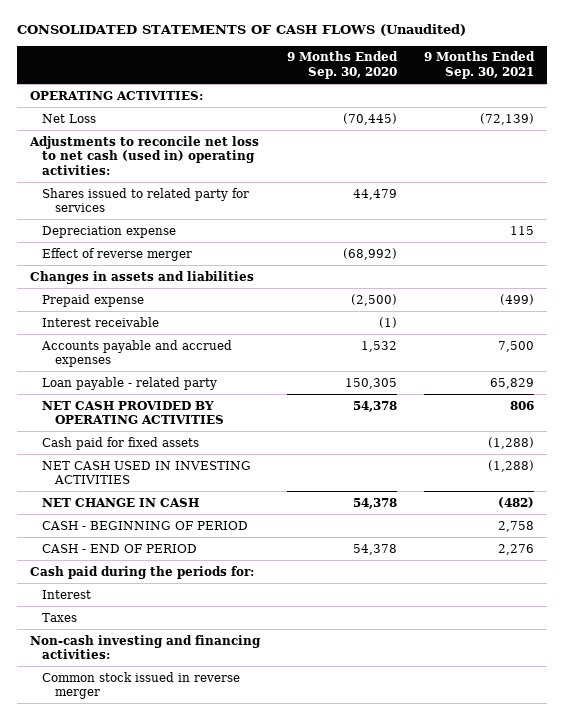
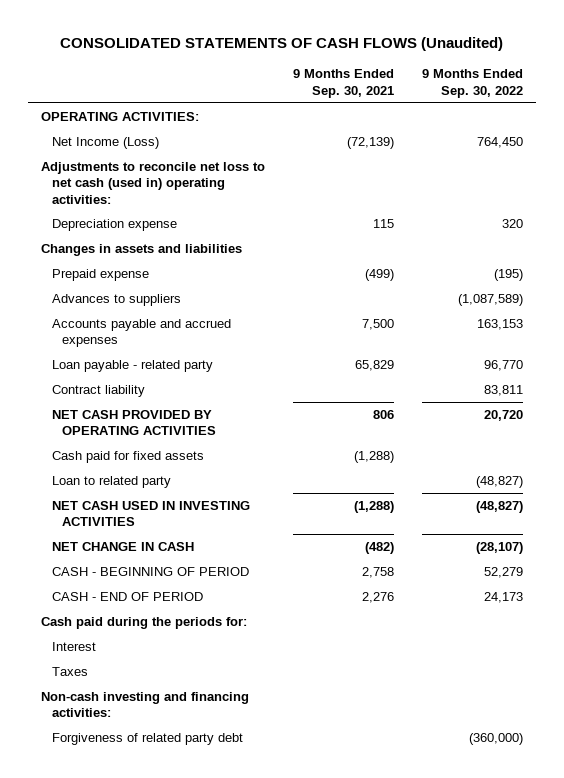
[287,51,399,79] 9 Months Ended Sep. 30, 2020 -> none
none -> [421,69,523,98] 9 Months Ended Sep. 30, 2022
[42,113,97,123] Net Loss -> [51,136,159,149] Net Income (Loss)
[42,187,250,213] Shares issued to related party for services -> none
[42,247,193,261] Effect of reverse merger -> none
[42,316,160,327] Interest receivable -> none
none -> [51,293,181,306] Advances to suppliers
none -> [51,384,145,397] Contract liability
none -> [51,475,171,488] Loan to related party
[42,671,241,700] Common stock issued in reverse merger -> none
none -> [51,732,243,745] Forgiveness of related party debt

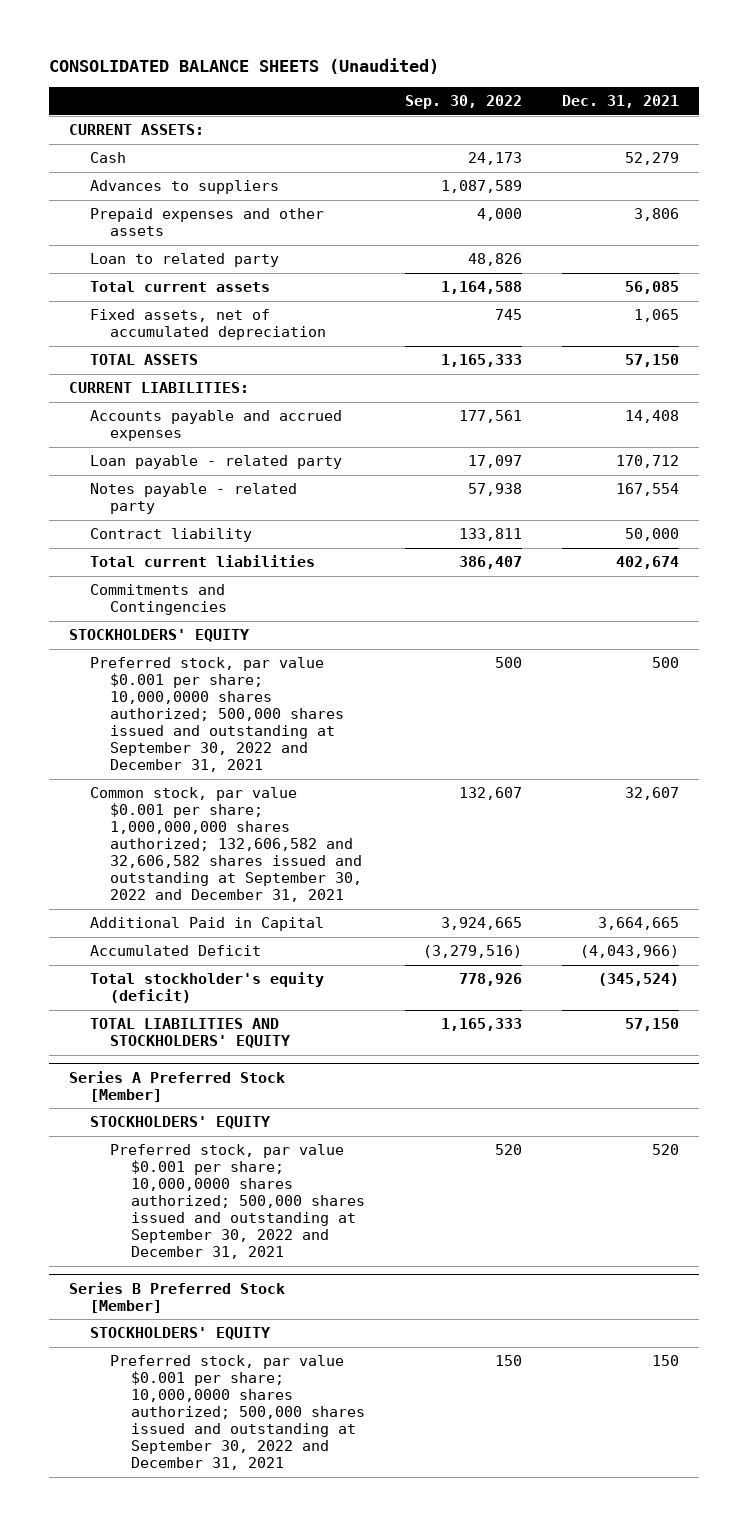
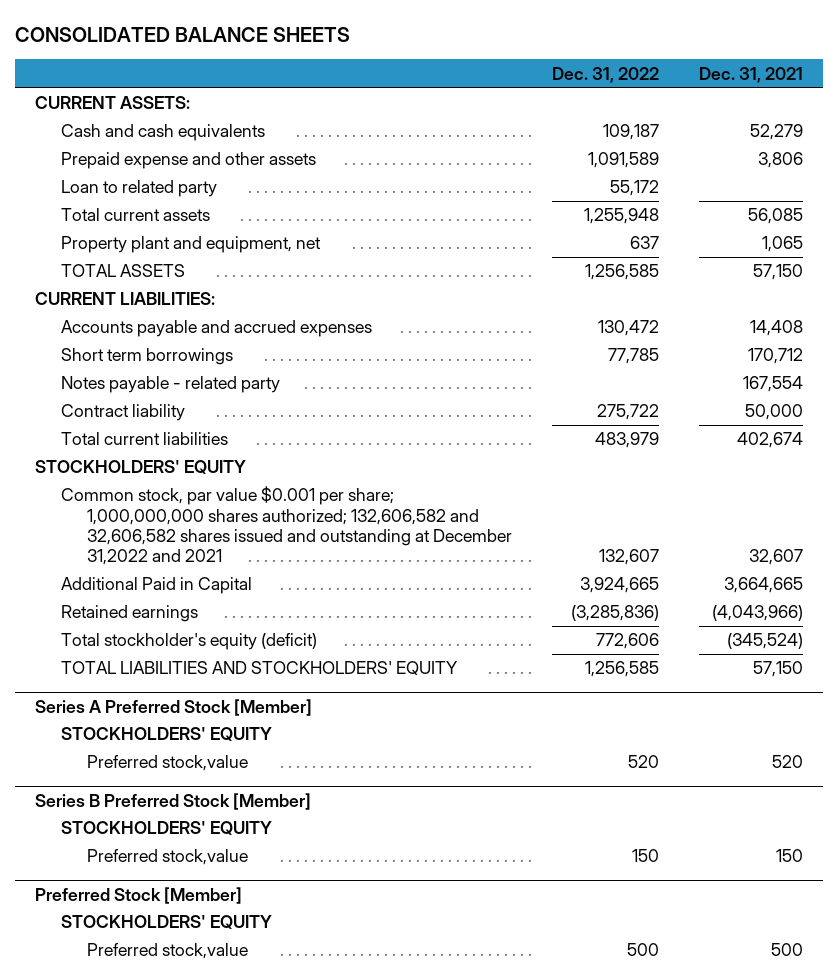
[49,58,440,75] CONSOLIDATED BALANCE SHEETS (Unaudited) -> [15,27,351,43] CONSOLIDATED BALANCE SHEETS
[404,95,522,110] Sep. 30, 2022 -> none
none -> [552,66,660,83] Dec. 31, 2022
[89,180,279,195] Advances to suppliers -> none
[89,152,126,164] Cash -> [61,124,266,142] Cash and cash equivalents
[89,208,324,237] Prepaid expenses and other assets -> [61,152,317,170] Prepaid expense and other assets
[89,309,327,341] Fixed assets, net of accumulated depreciation -> [61,236,322,254] Property plant and equipment, net
[89,455,342,470] Loan payable - related party -> [61,348,234,366] Short term borrowings
[89,584,228,616] Commitments and Contingencies -> none
[89,657,345,773] Preferred stock, par value $0.001 per share; 10,000,0000 shares authorized; 500,000 shares issued and outstanding at September 30, 2022 and December 31, 2021 -> none
[89,787,363,903] Common stock, par value $0.001 per share; 1,000,000,000 shares authorized; 132,606,582 and 32,606,582 shares issued and outstanding at September 30, 2022 and December 31, 2021 -> [61,486,513,565] Common stock, par value $0.001 per share; 1,000,000,000 shares authorized; 132,606,582 and 32,606,582 shares issued and outstanding at December 31,2022 and 2021
[89,945,261,957] Accumulated Deficit -> [61,605,199,623] Retained earnings
[110,1144,365,1260] Preferred stock, par value $0.001 per share; 10,000,0000 shares authorized; 500,000 shares issued and outstanding at September 30, 2022 and December 31, 2021 -> [87,755,249,772] Preferred stock,value
[110,1355,365,1471] Preferred stock, par value $0.001 per share; 10,000,0000 shares authorized; 500,000 shares issued and outstanding at September 30, 2022 and December 31, 2021 -> [87,849,249,866] Preferred stock,value
none -> [35,886,243,904] Preferred Stock [Member]
none -> [61,915,273,930] STOCKHOLDERS' EQUITY
none -> [87,943,249,960] Preferred stock,value

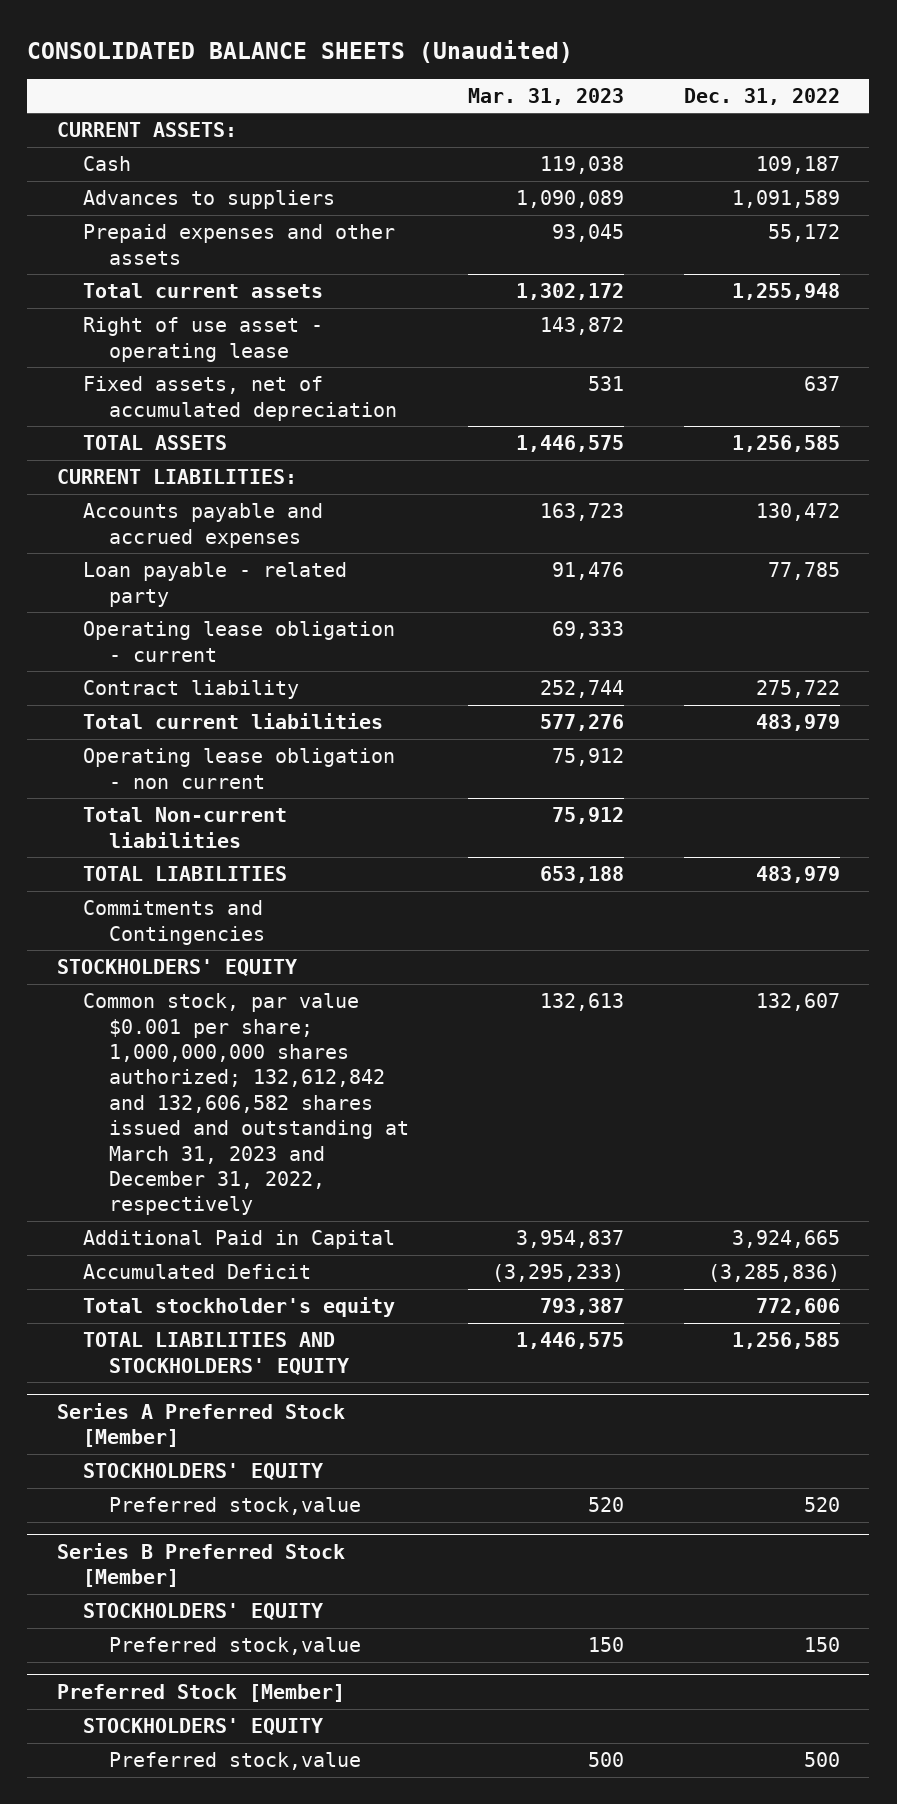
[15,27,351,43] CONSOLIDATED BALANCE SHEETS -> [27,39,574,63] CONSOLIDATED BALANCE SHEETS (Unaudited)
[698,66,803,83] Dec. 31, 2021 -> none
none -> [468,87,625,105] Mar. 31, 2023
[61,180,218,198] Loan to related party -> none
[61,124,266,142] Cash and cash equivalents -> [82,156,131,172] Cash
none -> [82,190,335,210] Advances to suppliers
[61,152,317,170] Prepaid expense and other assets -> [82,224,395,265] Prepaid expenses and other assets
[588,152,660,169] 1,091,589 -> [767,224,840,243] 55,172
none -> [82,317,323,362] Right of use asset - operating lease
[61,236,322,254] Property plant and equipment, net -> [82,376,397,421] Fixed assets, net of accumulated depreciation
[61,376,281,394] Notes payable - related party -> none
[61,348,234,366] Short term borrowings -> [82,562,347,607] Loan payable - related party
none -> [82,621,395,662] Operating lease obligation - current
none -> [82,748,395,789] Operating lease obligation - non current
none -> [82,807,287,848] Total Non-current liabilities
none -> [82,866,287,882] TOTAL LIABILITIES
none -> [82,900,265,945] Commitments and Contingencies
[61,486,513,565] Common stock, par value $0.001 per share; 1,000,000,000 shares authorized; 132,606,582 and 32,606,582 shares issued and outstanding at December 31,2022 and 2021 -> [82,993,409,1216] Common stock, par value $0.001 per share; 1,000,000,000 shares authorized; 132,612,842 and 132,606,582 shares issued and outstanding at March 31, 2023 and December 31, 2022, respectively
[61,605,199,623] Retained earnings -> [82,1264,311,1280] Accumulated Deficit
[61,633,318,651] Total stockholder's equity (deficit) -> [82,1297,395,1318] Total stockholder's equity

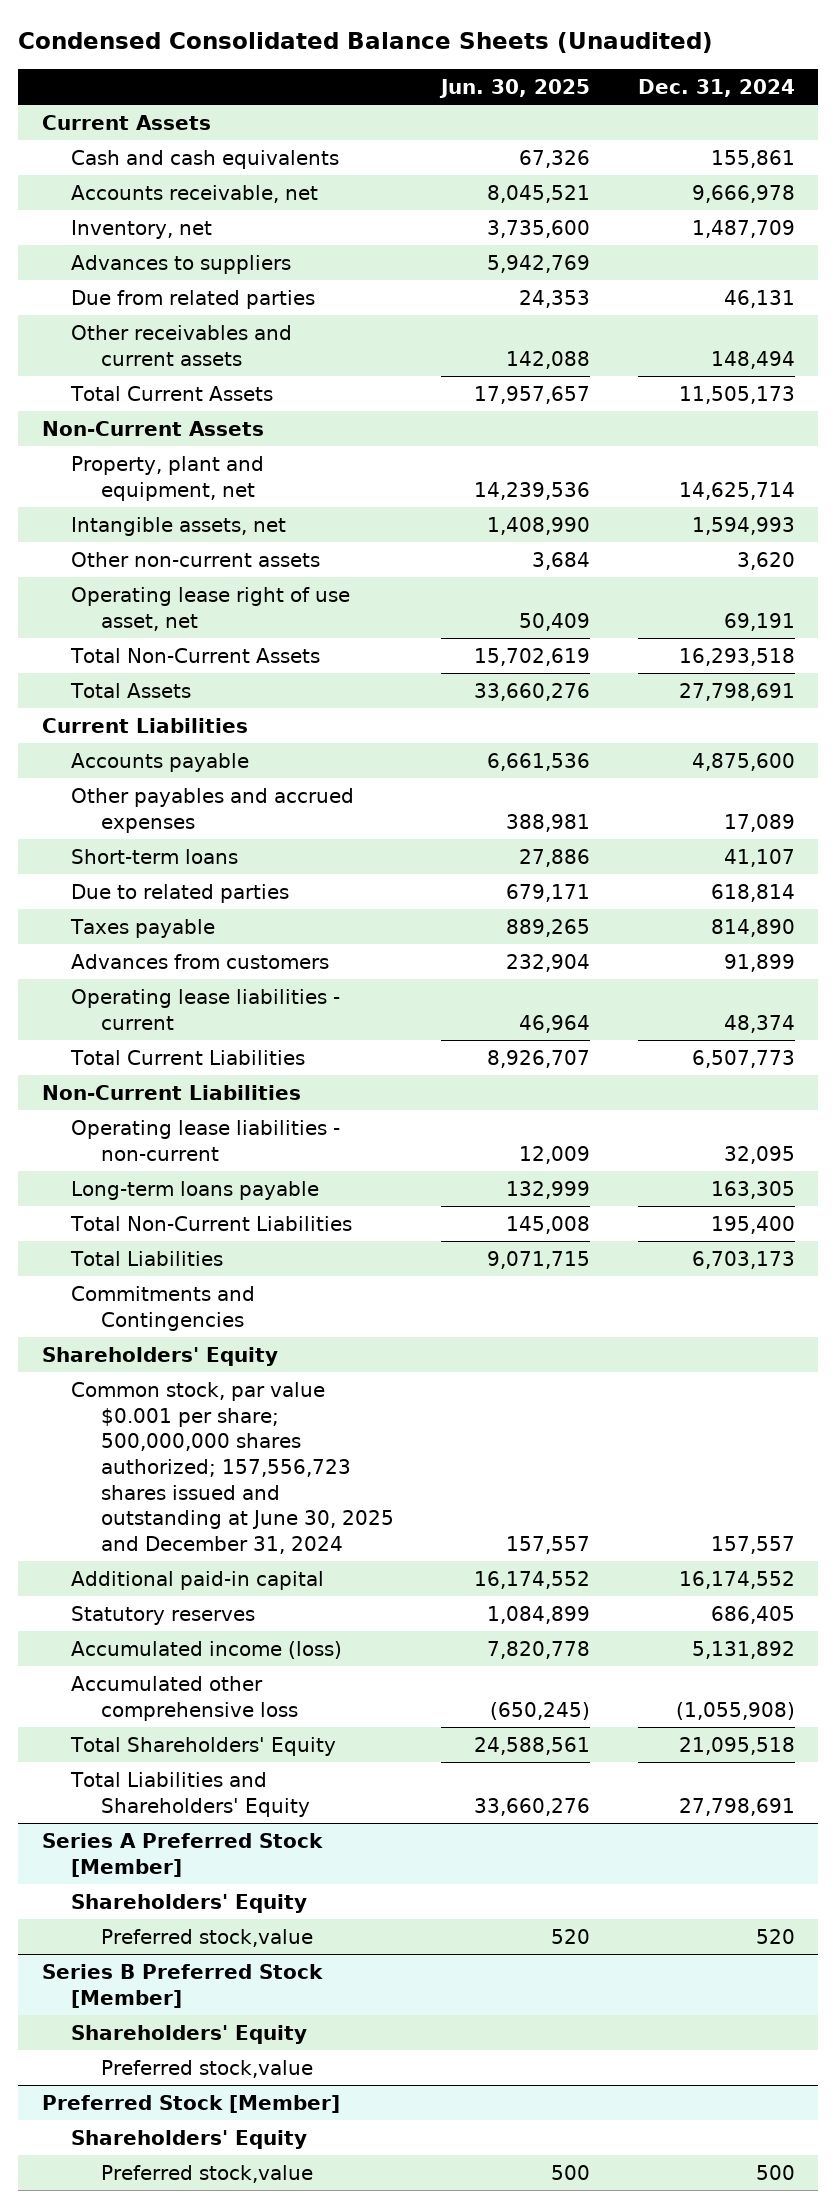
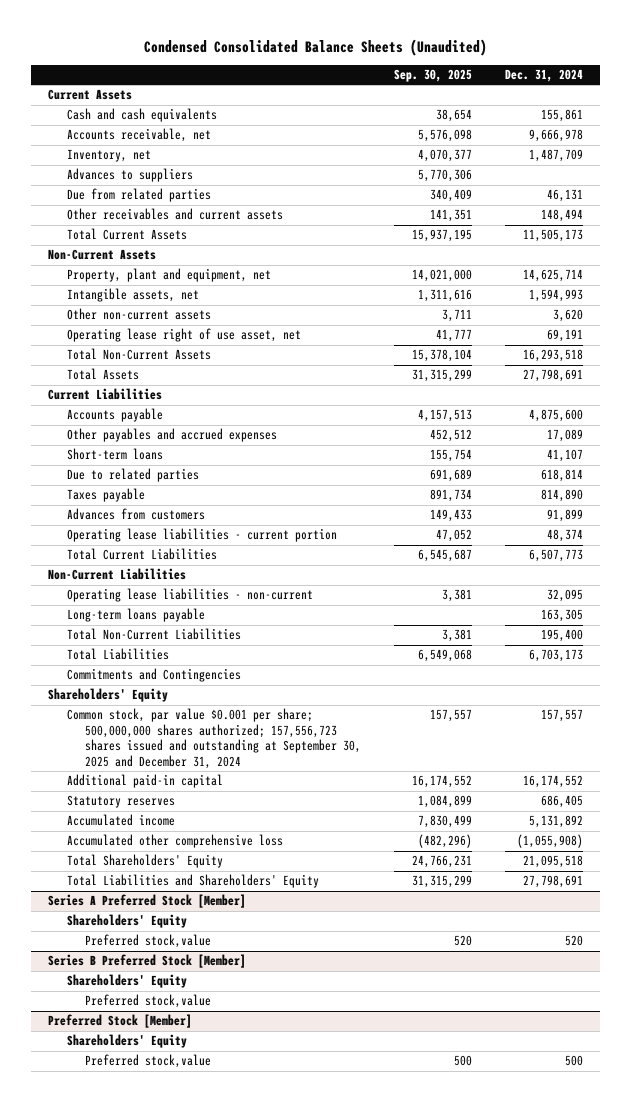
[439,78,591,98] Jun. 30, 2025 -> none
none -> [394,68,473,82] Sep. 30, 2025
[71,988,341,1030] Operating lease liabilities - current -> [66,528,337,543] Operating lease liabilities - current portion
[71,1381,394,1554] Common stock, par value $0.001 per share; 500,000,000 shares authorized; 157,556,723 shares issued and outstanding at June 30, 2025 and December 31, 2024 -> [66,708,362,769] Common stock, par value $0.001 per share; 500,000,000 shares authorized; 157,556,723 shares issued and outstanding at September 30, 2025 and December 31, 2024
[71,1640,343,1659] Accumulated income (loss) -> [66,814,175,827] Accumulated income

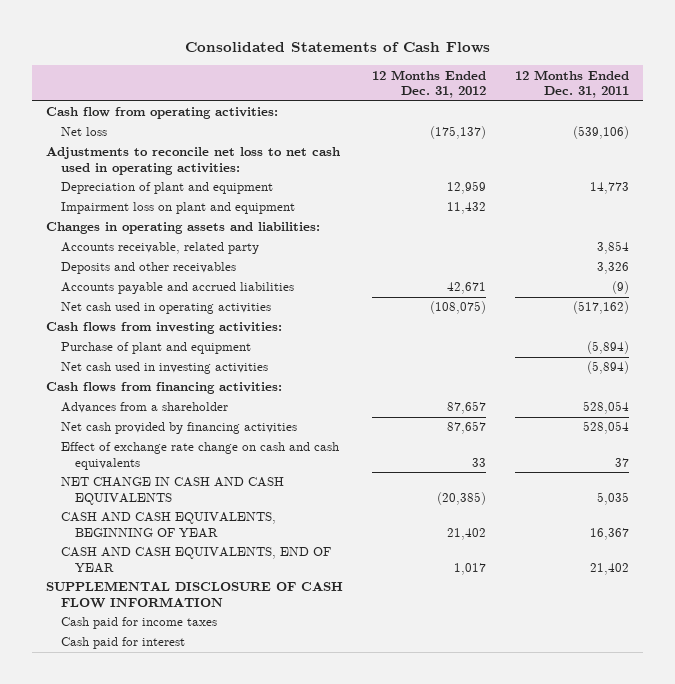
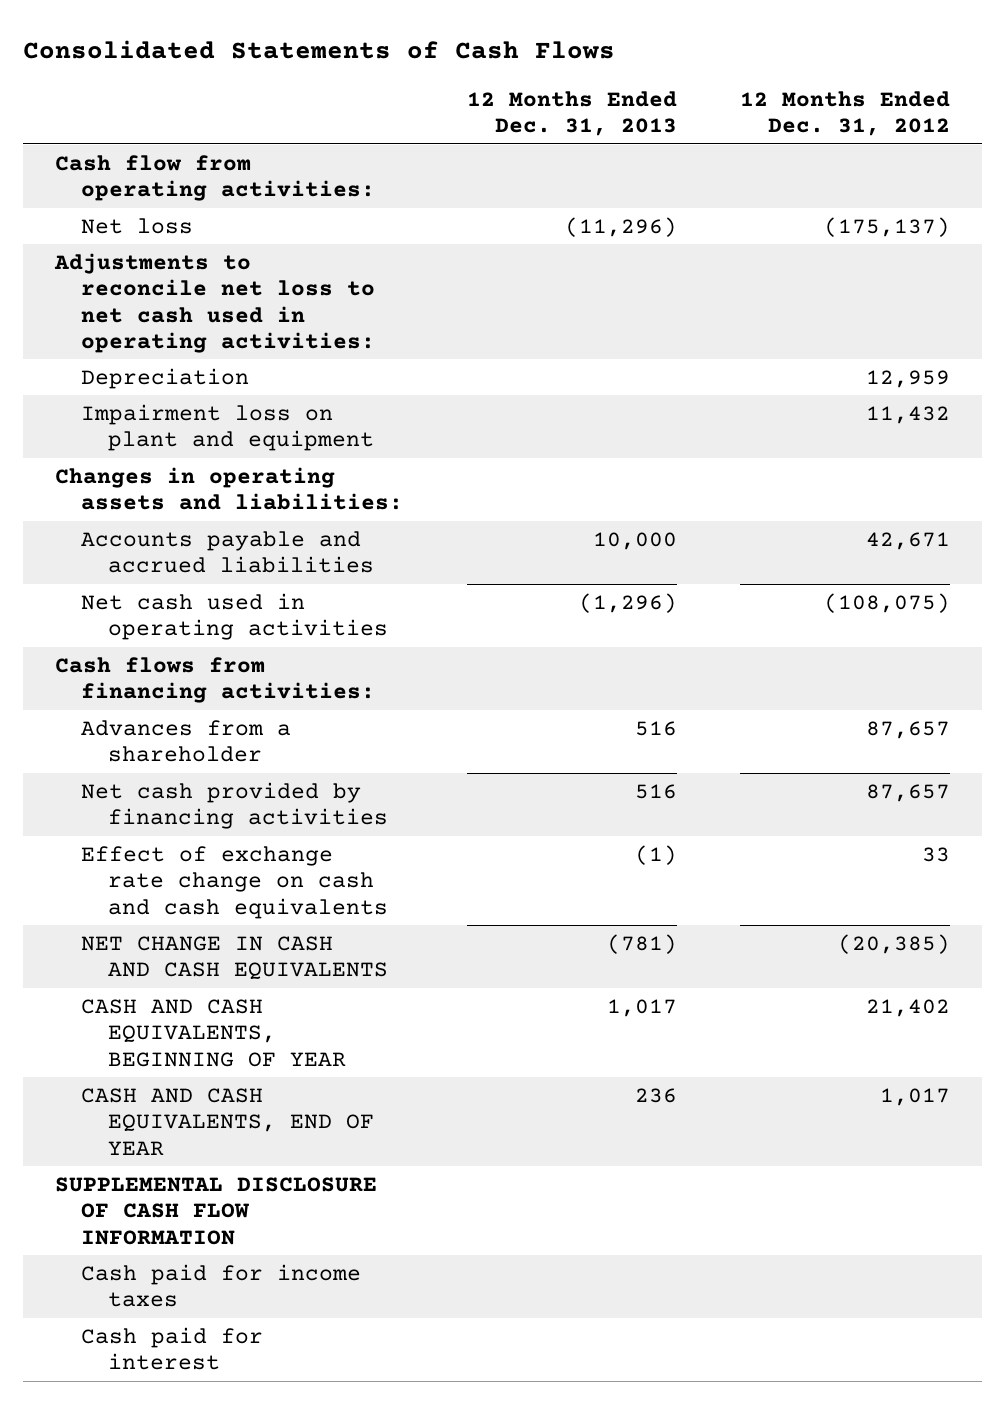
[515,69,630,99] 12 Months Ended Dec. 31, 2011 -> none
none -> [466,90,677,137] 12 Months Ended Dec. 31, 2013
[60,182,273,195] Depreciation of plant and equipment -> [81,367,250,389] Depreciation
[60,242,259,255] Accounts receivable, related party -> none
[60,262,236,275] Deposits and other receivables -> none
[46,322,283,335] Cash flows from investing activities: -> none
[60,342,251,355] Purchase of plant and equipment -> none
[60,362,268,375] Net cash used in investing activities -> none

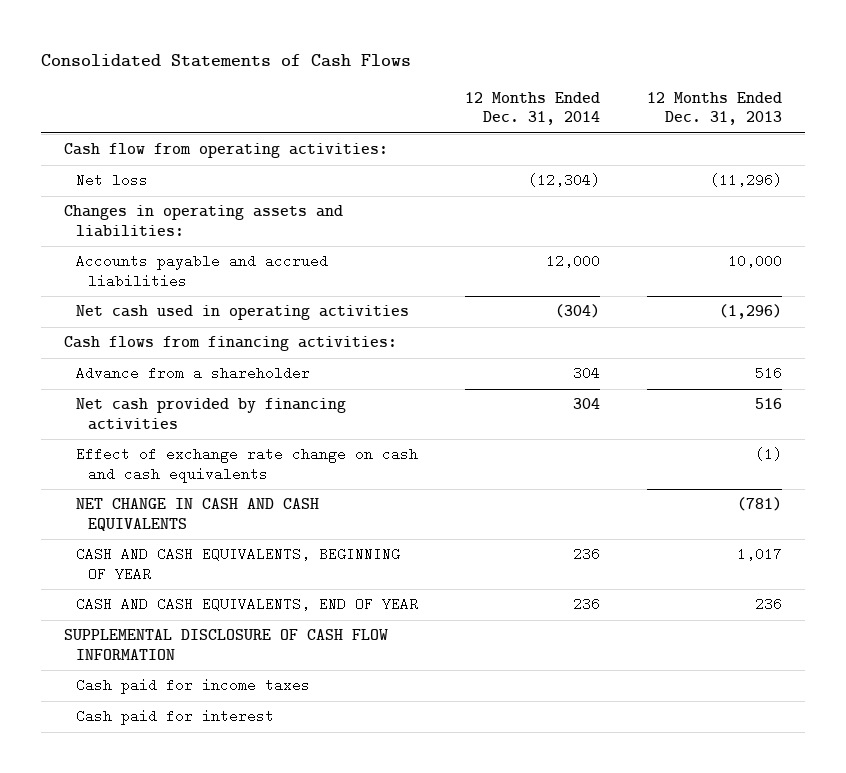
[740,90,951,137] 12 Months Ended Dec. 31, 2012 -> none
none -> [464,91,600,126] 12 Months Ended Dec. 31, 2014
[53,252,376,354] Adjustments to reconcile net loss to net cash used in operating activities: -> none
[81,367,250,389] Depreciation -> none
[81,403,375,452] Impairment loss on plant and equipment -> none
[81,719,292,763] Advances from a shareholder -> [76,366,311,381] Advance from a shareholder

